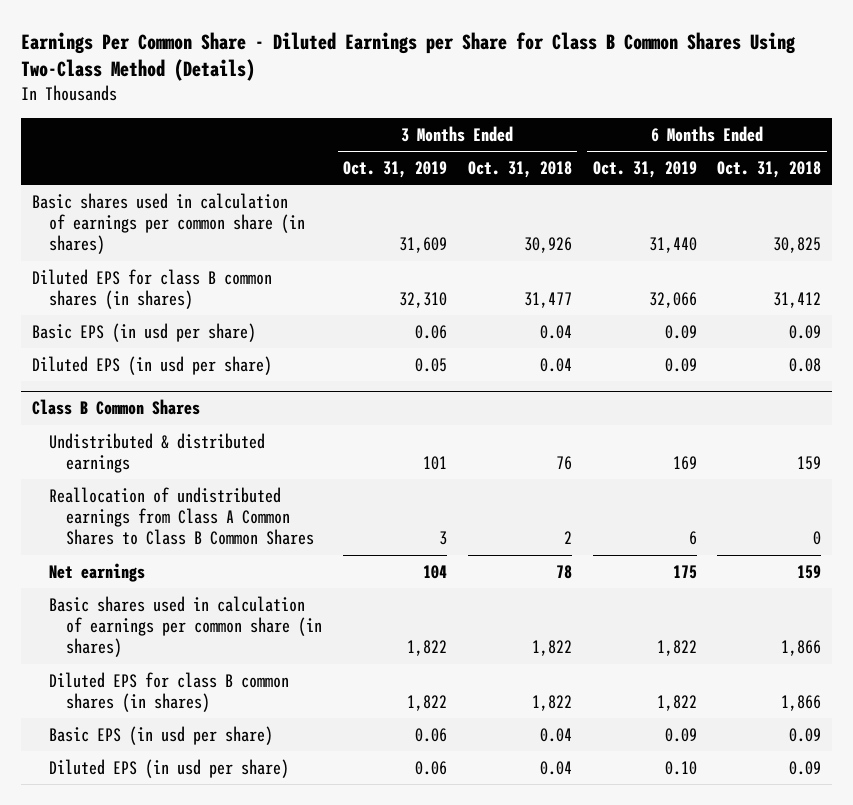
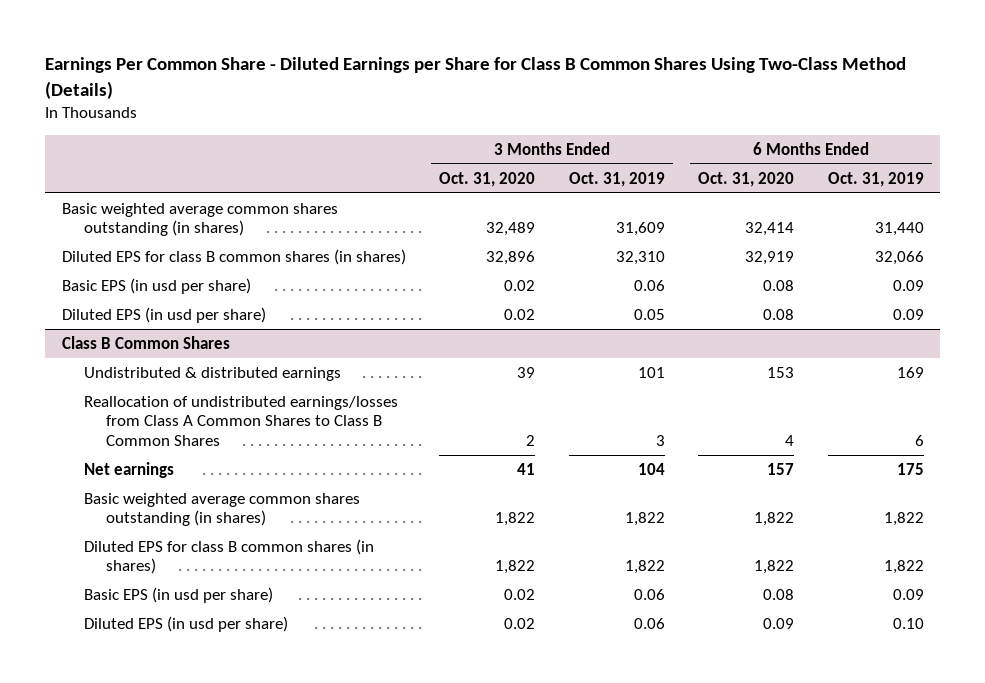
[467,161,572,179] Oct. 31, 2018 -> none
[717,161,822,179] Oct. 31, 2018 -> none
none -> [439,171,536,187] Oct. 31, 2020
none -> [698,171,795,187] Oct. 31, 2020
[31,192,305,255] Basic shares used in calculation of earnings per common share (in shares) -> [61,202,338,237] Basic weighted average common shares outstanding (in shares)
[48,486,314,546] Reallocation of undistributed earnings from Class A Common Shares to Class B Common Shares -> [84,395,399,446] Reallocation of undistributed earnings/losses from Class A Common Shares to Class B Common Shares
[48,595,322,658] Basic shares used in calculation of earnings per common share (in shares) -> [84,492,361,527] Basic weighted average common shares outstanding (in shares)

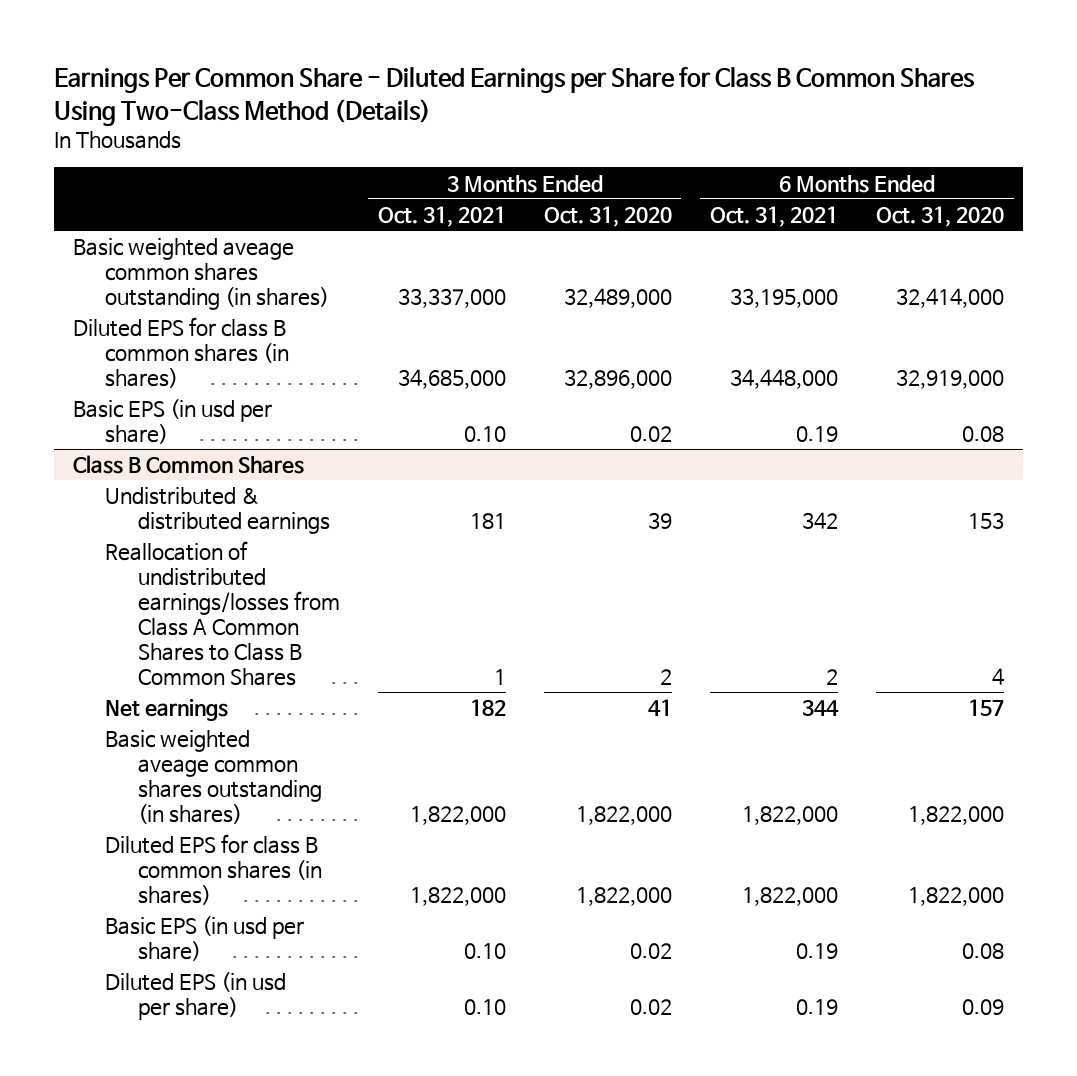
[568,171,665,187] Oct. 31, 2019 -> none
[827,171,924,187] Oct. 31, 2019 -> none
none -> [377,206,506,228] Oct. 31, 2021
none -> [709,206,838,228] Oct. 31, 2021
[61,202,338,237] Basic weighted average common shares outstanding (in shares) -> [73,238,330,311] Basic weighted aveage common shares outstanding (in shares)
[486,222,536,237] 32,489 -> [563,288,672,309] 32,489,000
[745,222,795,237] 32,414 -> [896,288,1005,309] 32,414,000
[486,250,536,265] 32,896 -> [563,369,672,390] 32,896,000
[745,250,795,265] 32,919 -> [896,369,1005,390] 32,919,000
[61,306,266,323] Diluted EPS (in usd per share) -> none
[84,492,361,527] Basic weighted average common shares outstanding (in shares) -> [105,730,322,825] Basic weighted aveage common shares outstanding (in shares)
[495,512,536,527] 1,822 -> [575,806,672,826] 1,822,000
[754,512,795,527] 1,822 -> [908,806,1005,826] 1,822,000
[495,560,536,575] 1,822 -> [575,887,672,907] 1,822,000
[754,560,795,575] 1,822 -> [908,887,1005,907] 1,822,000

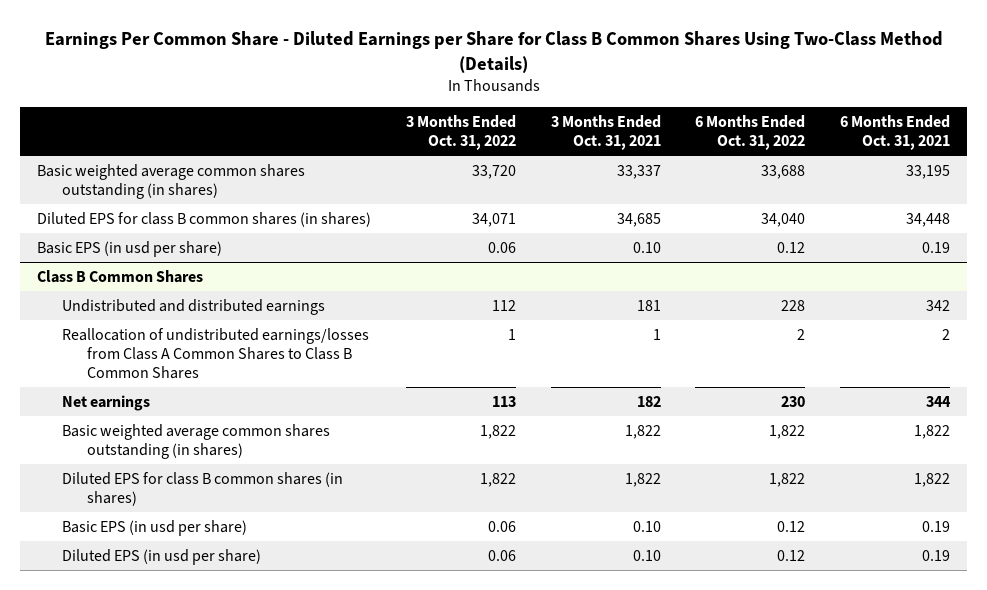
[543,206,672,228] Oct. 31, 2020 -> none
[876,206,1005,228] Oct. 31, 2020 -> none
none -> [406,114,517,150] 3 Months Ended Oct. 31, 2022
none -> [695,114,806,150] 6 Months Ended Oct. 31, 2022
[73,238,330,311] Basic weighted aveage common shares outstanding (in shares) -> [37,163,306,199] Basic weighted average common shares outstanding (in shares)
[397,288,506,309] 33,337,000 -> [616,164,661,179] 33,337
[729,288,838,309] 33,195,000 -> [905,164,950,179] 33,195
[397,369,506,390] 34,685,000 -> [616,212,661,227] 34,685
[729,369,838,390] 34,448,000 -> [905,212,950,227] 34,448
[105,487,330,535] Undistributed & distributed earnings -> [62,298,326,315] Undistributed and distributed earnings
[105,730,322,825] Basic weighted aveage common shares outstanding (in shares) -> [62,423,331,459] Basic weighted average common shares outstanding (in shares)
[409,806,506,826] 1,822,000 -> [624,424,661,439] 1,822
[741,806,838,826] 1,822,000 -> [913,424,950,439] 1,822
[409,887,506,907] 1,822,000 -> [624,472,661,487] 1,822
[741,887,838,907] 1,822,000 -> [913,472,950,487] 1,822

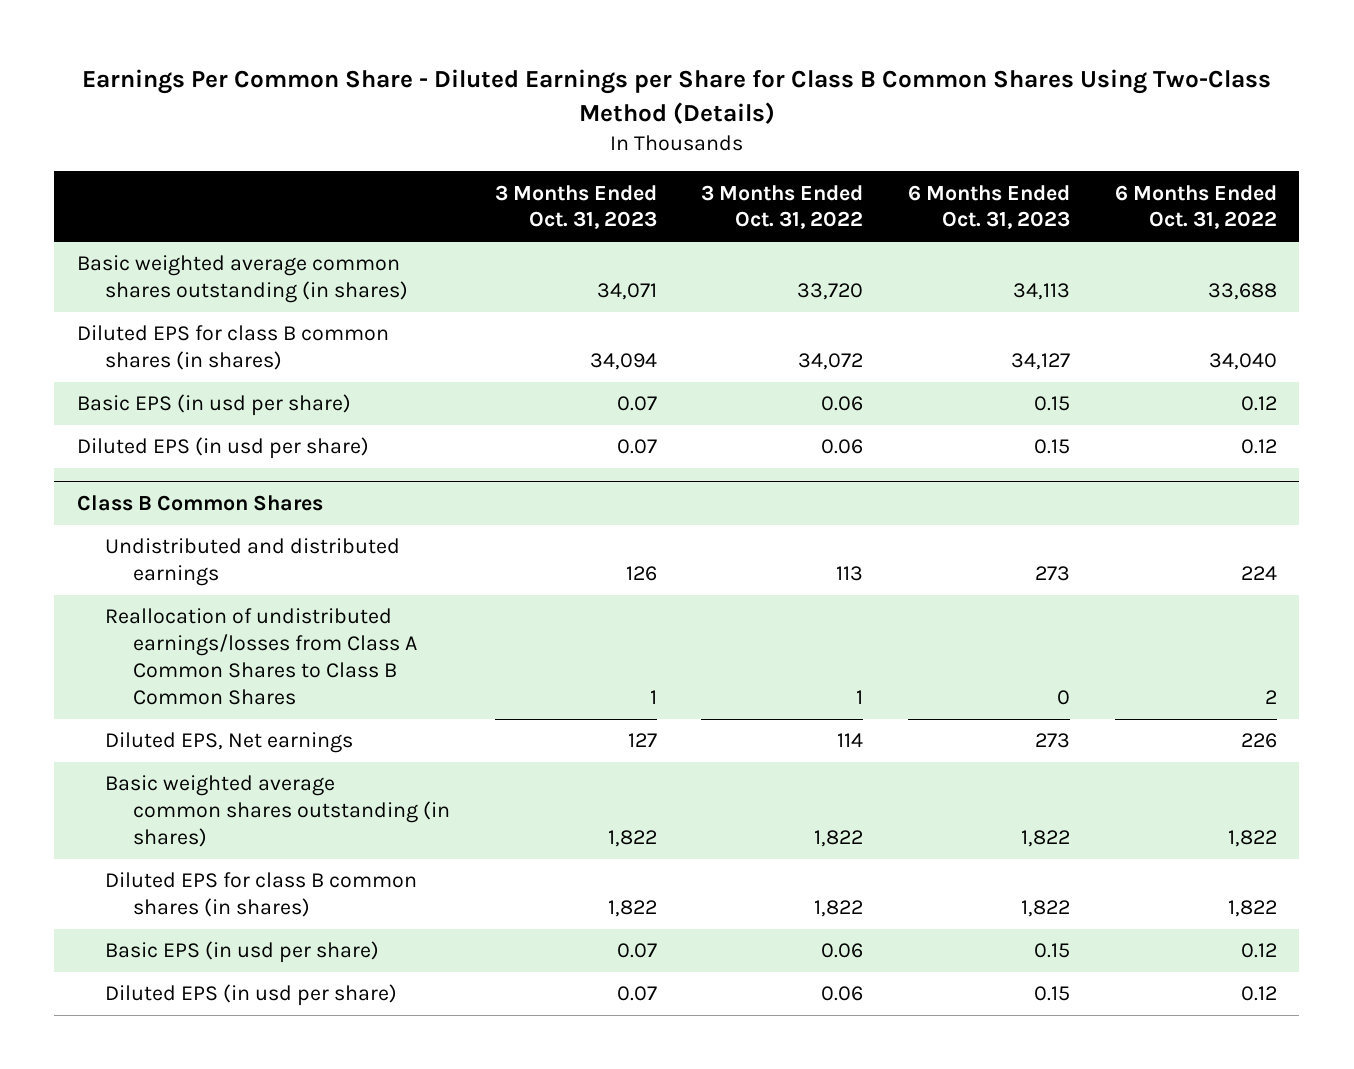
[550,114,661,150] 3 Months Ended Oct. 31, 2021 -> none
[839,114,950,150] 6 Months Ended Oct. 31, 2021 -> none
none -> [494,184,657,230] 3 Months Ended Oct. 31, 2023
none -> [908,184,1071,230] 6 Months Ended Oct. 31, 2023
[472,212,517,227] 34,071 -> [798,353,864,371] 34,072
none -> [76,437,369,460] Diluted EPS (in usd per share)
[492,299,517,311] 112 -> [836,566,864,582] 113
[781,299,806,311] 228 -> [1240,566,1277,581] 224
[62,394,151,411] Net earnings -> [104,732,353,754] Diluted EPS, Net earnings
[492,395,517,407] 113 -> [837,733,864,748] 114
[781,395,806,407] 230 -> [1240,733,1277,749] 226

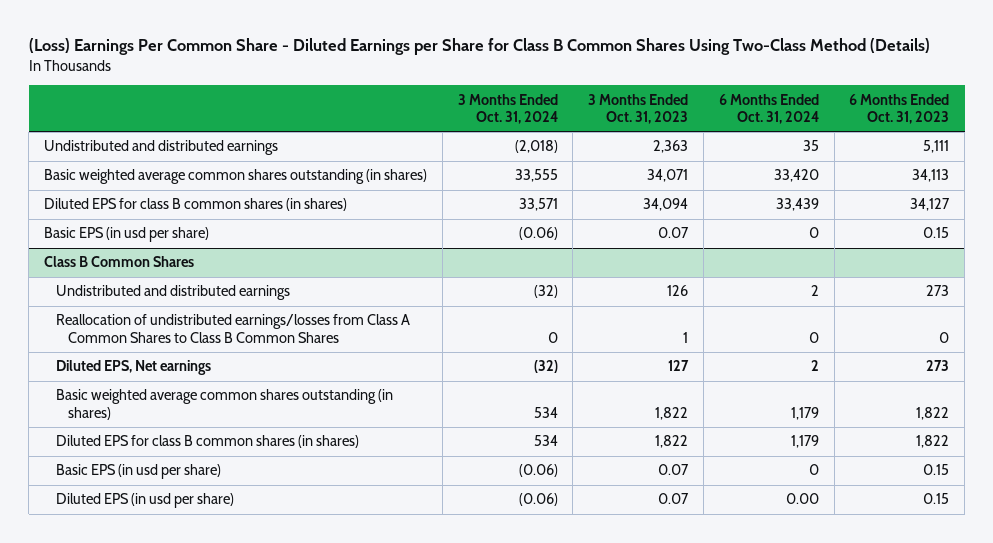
[81,69,1271,124] Earnings Per Common Share - Diluted Earnings per Share for Class B Common Shares Using Two-Class Method (Details) -> [28,38,930,56] (Loss) Earnings Per Common Share - Diluted Earnings per Share for Class B Common Shares Using Two-Class Method (Details)
[701,184,864,230] 3 Months Ended Oct. 31, 2022 -> none
[1114,184,1277,230] 6 Months Ended Oct. 31, 2022 -> none
none -> [457,93,558,125] 3 Months Ended Oct. 31, 2024
none -> [718,93,819,125] 6 Months Ended Oct. 31, 2024
none -> [43,140,278,156] Undistributed and distributed earnings
[76,437,369,460] Diluted EPS (in usd per share) -> none

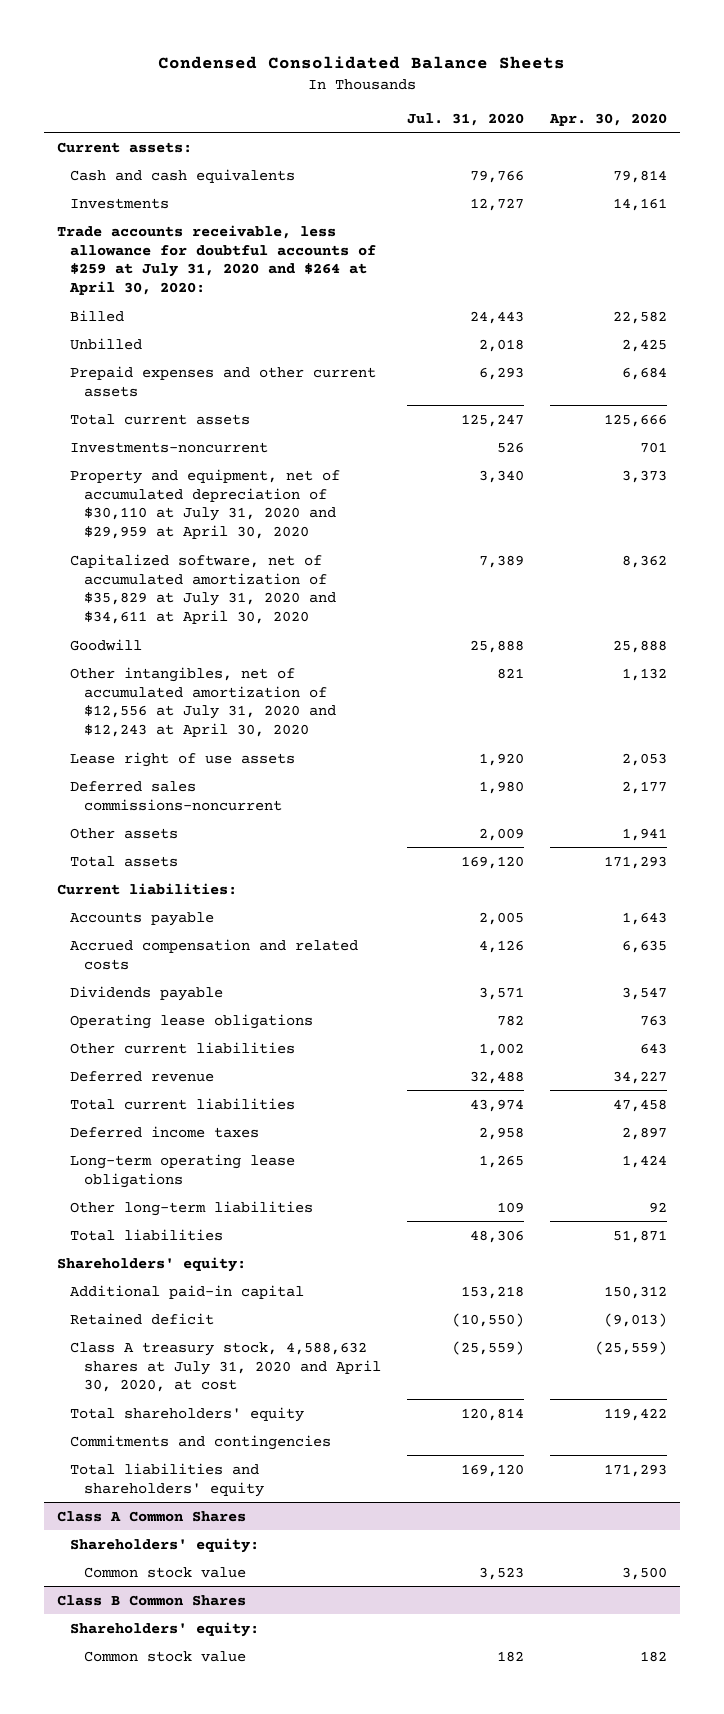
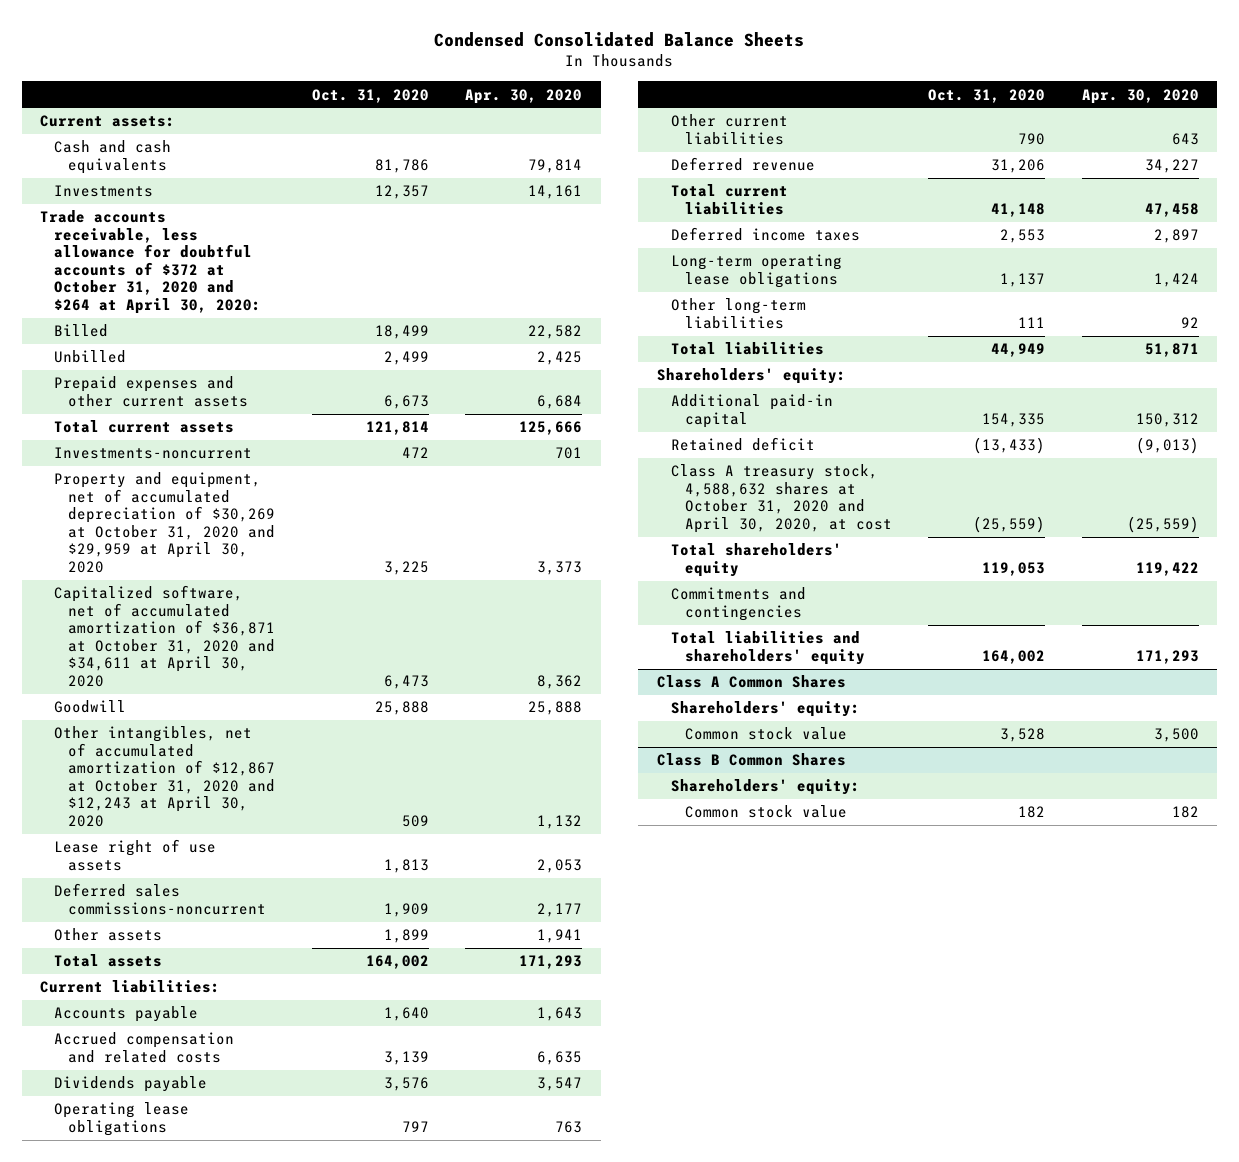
[407,112,525,126] Jul. 31, 2020 -> none
none -> [311,88,429,103] Oct. 31, 2020
[56,224,377,296] Trade accounts receivable, less allowance for doubtful accounts of $259 at July 31, 2020 and $264 at April 30, 2020: -> [40,210,262,315] Trade accounts receivable, less allowance for doubtful accounts of $372 at October 31, 2020 and $264 at April 30, 2020:
[70,468,341,540] Property and equipment, net of accumulated depreciation of $30,110 at July 31, 2020 and $29,959 at April 30, 2020 -> [54,472,276,574] Property and equipment, net of accumulated depreciation of $30,269 at October 31, 2020 and $29,959 at April 30, 2020
[70,553,337,625] Capitalized software, net of accumulated amortization of $35,829 at July 31, 2020 and $34,611 at April 30, 2020 -> [54,585,276,688] Capitalized software, net of accumulated amortization of $36,871 at October 31, 2020 and $34,611 at April 30, 2020
[70,666,337,738] Other intangibles, net of accumulated amortization of $12,556 at July 31, 2020 and $12,243 at April 30, 2020 -> [54,726,276,828] Other intangibles, net of accumulated amortization of $12,867 at October 31, 2020 and $12,243 at April 30, 2020
[70,1341,382,1393] Class A treasury stock, 4,588,632 shares at July 31, 2020 and April 30, 2020, at cost -> [670,464,892,533] Class A treasury stock, 4,588,632 shares at October 31, 2020 and April 30, 2020, at cost

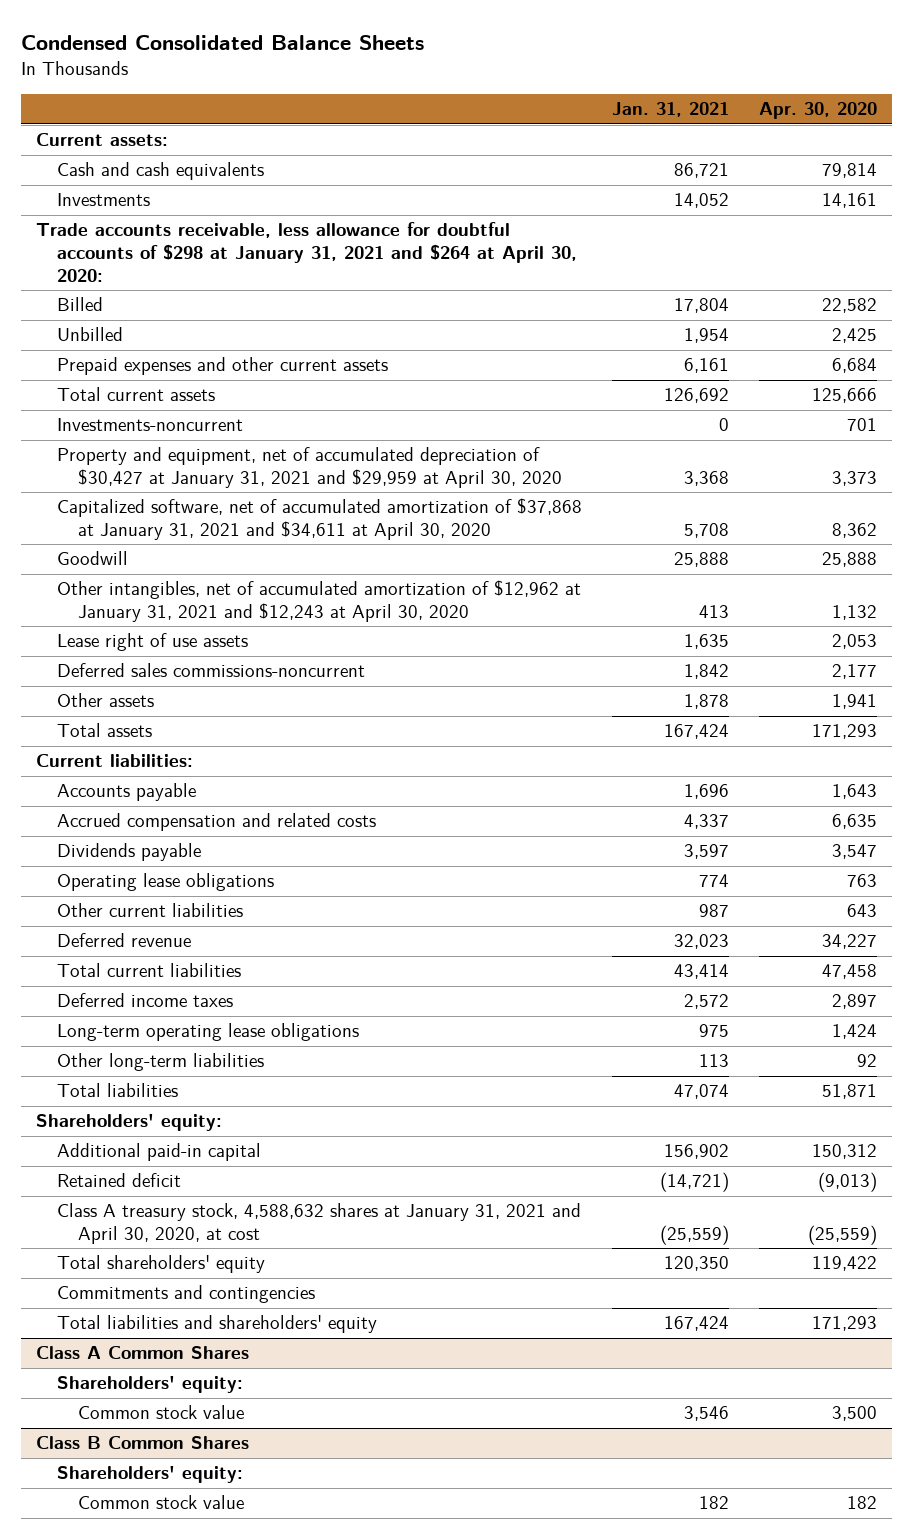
[311,88,429,103] Oct. 31, 2020 -> none
none -> [612,102,730,118] Jan. 31, 2021
[40,210,262,315] Trade accounts receivable, less allowance for doubtful accounts of $372 at October 31, 2020 and $264 at April 30, 2020: -> [36,222,578,282] Trade accounts receivable, less allowance for doubtful accounts of $298 at January 31, 2021 and $264 at April 30, 2020:
[54,472,276,574] Property and equipment, net of accumulated depreciation of $30,269 at October 31, 2020 and $29,959 at April 30, 2020 -> [57,447,563,489] Property and equipment, net of accumulated depreciation of $30,427 at January 31, 2021 and $29,959 at April 30, 2020
[54,585,276,688] Capitalized software, net of accumulated amortization of $36,871 at October 31, 2020 and $34,611 at April 30, 2020 -> [57,498,583,541] Capitalized software, net of accumulated amortization of $37,868 at January 31, 2021 and $34,611 at April 30, 2020
[54,726,276,828] Other intangibles, net of accumulated amortization of $12,867 at October 31, 2020 and $12,243 at April 30, 2020 -> [57,580,582,623] Other intangibles, net of accumulated amortization of $12,962 at January 31, 2021 and $12,243 at April 30, 2020
[670,464,892,533] Class A treasury stock, 4,588,632 shares at October 31, 2020 and April 30, 2020, at cost -> [57,1203,582,1245] Class A treasury stock, 4,588,632 shares at January 31, 2021 and April 30, 2020, at cost

